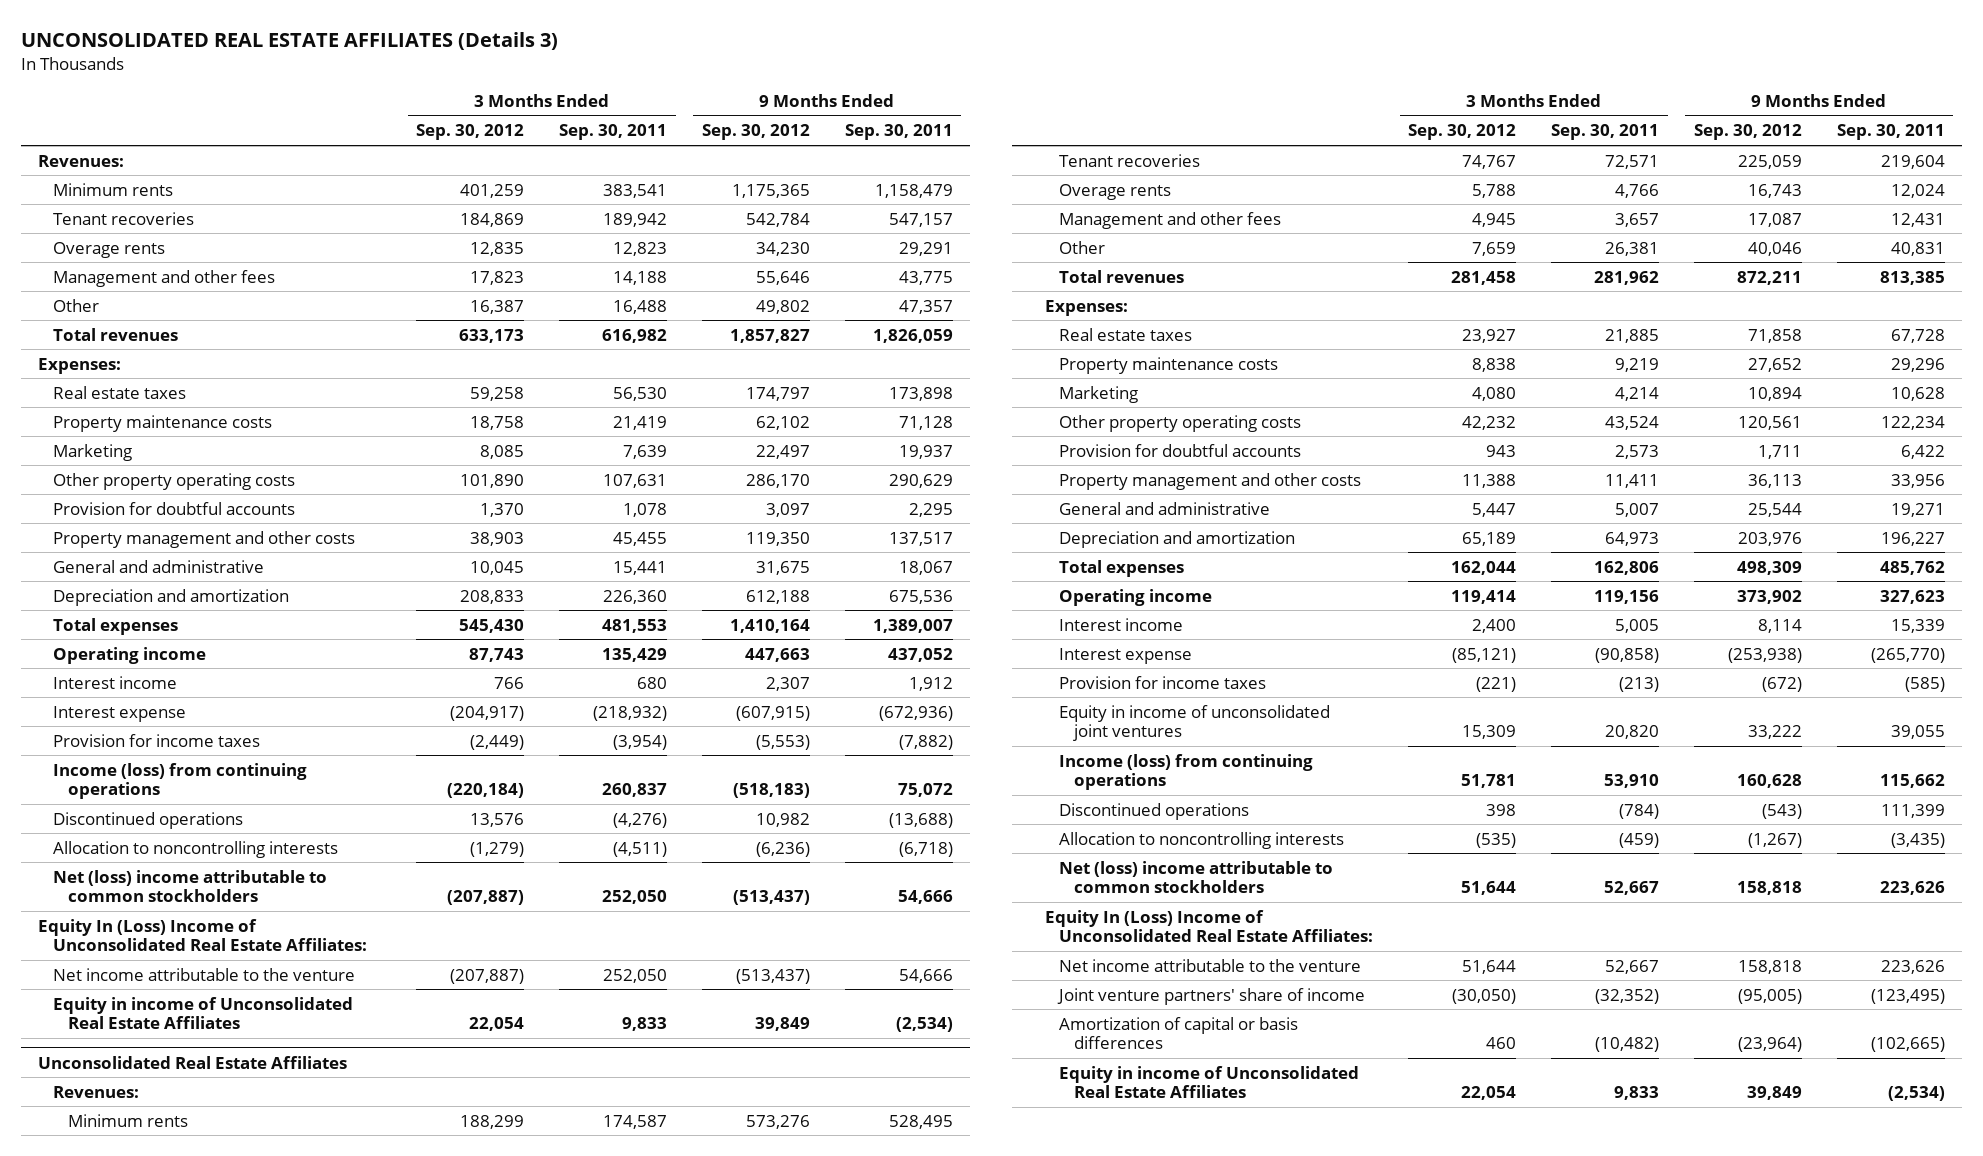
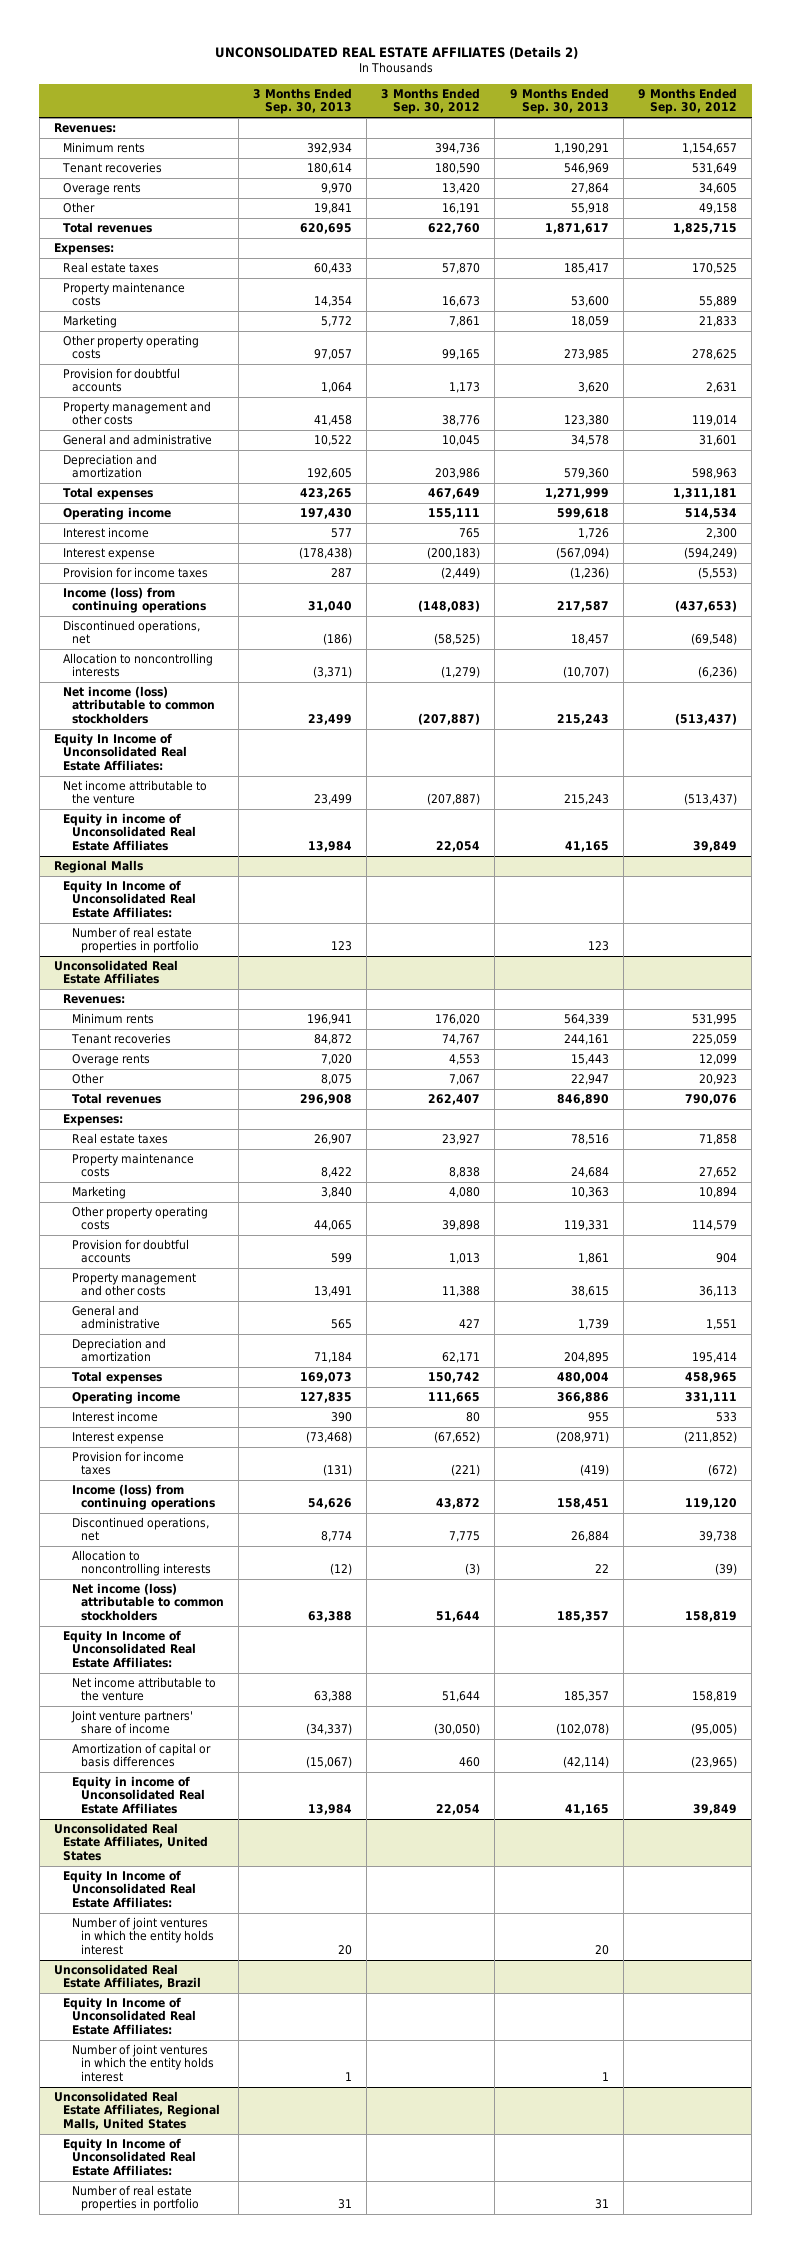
[20,31,558,50] UNCONSOLIDATED REAL ESTATE AFFILIATES (Details 3) -> [214,47,578,60] UNCONSOLIDATED REAL ESTATE AFFILIATES (Details 2)
[559,124,668,141] Sep. 30, 2011 -> none
[844,124,953,141] Sep. 30, 2011 -> none
none -> [252,87,352,115] 3 Months Ended Sep. 30, 2013
none -> [509,87,609,115] 9 Months Ended Sep. 30, 2013
[52,269,275,287] Management and other fees -> none
[460,183,525,198] 401,259 -> [435,143,481,155] 394,736
[731,183,810,198] 1,175,365 -> [681,143,737,155] 1,154,657
[460,212,525,227] 184,869 -> [435,163,481,175] 180,590
[745,212,810,227] 542,784 -> [691,163,737,175] 531,649
[470,241,525,256] 12,835 -> [442,183,481,195] 13,420
[755,241,810,256] 34,230 -> [698,183,737,195] 34,605
[470,299,525,314] 16,387 -> [442,203,481,215] 16,191
[755,299,810,314] 49,802 -> [698,203,737,215] 49,158
[459,328,525,343] 633,173 -> [428,223,481,235] 622,760
[729,328,810,343] 1,857,827 -> [672,223,737,235] 1,825,715
[470,386,525,401] 59,258 -> [442,263,481,275] 57,870
[745,386,810,401] 174,797 -> [691,263,737,275] 170,525
[470,415,525,430] 18,758 -> [442,296,481,308] 16,673
[755,415,810,430] 62,102 -> [698,296,737,308] 55,889
[480,444,525,459] 8,085 -> [449,316,481,328] 7,861
[755,444,810,459] 22,497 -> [698,316,737,328] 21,833
[460,473,525,488] 101,890 -> [442,349,481,361] 99,165
[745,473,810,488] 286,170 -> [691,349,737,361] 278,625
[480,502,525,517] 1,370 -> [449,382,481,394] 1,173
[765,502,810,517] 3,097 -> [705,382,737,394] 2,631
[470,531,525,546] 38,903 -> [442,415,481,427] 38,776
[745,531,810,546] 119,350 -> [691,415,737,427] 119,014
[755,560,810,575] 31,675 -> [698,435,737,447] 31,601
[460,589,525,604] 208,833 -> [435,468,481,480] 203,986
[745,589,810,604] 612,188 -> [691,468,737,480] 598,963
[459,618,525,633] 545,430 -> [428,488,481,500] 467,649
[729,618,810,633] 1,410,164 -> [672,488,737,500] 1,311,181
[469,647,525,662] 87,743 -> [428,508,481,520] 155,111
[744,647,810,662] 447,663 -> [684,508,737,520] 514,534
[494,676,525,689] 766 -> [459,528,481,539] 765
[765,676,810,691] 2,307 -> [705,528,737,540] 2,300
[450,705,525,721] (204,917) -> [427,547,481,560] (200,183)
[735,705,810,721] (607,915) -> [683,547,737,560] (594,249)
[447,783,525,799] (220,184) -> [418,600,481,613] (148,083)
[732,783,810,799] (518,183) -> [674,600,737,613] (437,653)
[52,811,243,829] Discontinued operations -> [62,620,200,645] Discontinued operations, net
[470,812,525,827] 13,576 -> [434,633,481,646] (58,525)
[755,812,810,827] 10,982 -> [690,633,737,646] (69,548)
[52,869,327,903] Net (loss) income attributable to common stockholders -> [62,686,215,724] Net income (loss) attributable to common stockholders
[37,918,367,952] Equity In (Loss) Income of Unconsolidated Real Estate Affiliates: -> [54,733,187,771] Equity In Income of Unconsolidated Real Estate Affiliates:
none -> [54,860,144,874] Regional Malls
none -> [62,880,196,918] Equity In Income of Unconsolidated Real Estate Affiliates:
none -> [71,927,199,954] Number of real estate properties in portfolio
[460,1114,525,1129] 188,299 -> [435,1014,481,1026] 176,020
[745,1114,810,1129] 573,276 -> [691,1014,737,1026] 531,995
[1059,211,1282,229] Management and other fees -> none
[1472,183,1517,198] 5,788 -> [449,1054,481,1066] 4,553
[1747,183,1802,198] 16,743 -> [698,1054,737,1066] 12,099
[1472,241,1517,256] 7,659 -> [449,1074,481,1086] 7,067
[1747,241,1802,256] 40,046 -> [698,1074,737,1086] 20,923
[1451,270,1517,285] 281,458 -> [428,1094,481,1106] 262,407
[1736,270,1802,285] 872,211 -> [684,1094,737,1106] 790,076
[1462,415,1517,430] 42,232 -> [442,1220,481,1232] 39,898
[1737,415,1802,430] 120,561 -> [691,1220,737,1232] 114,579
[1486,444,1517,457] 943 -> [449,1253,481,1265] 1,013
[1757,444,1802,459] 1,711 -> [715,1253,737,1264] 904
[1472,502,1517,517] 5,447 -> [459,1319,481,1329] 427
[1747,502,1802,517] 25,544 -> [705,1319,737,1331] 1,551
[1462,531,1517,546] 65,189 -> [442,1352,481,1364] 62,171
[1737,531,1802,546] 203,976 -> [691,1352,737,1364] 195,414
[1451,560,1517,575] 162,044 -> [428,1372,481,1384] 150,742
[1736,560,1802,575] 498,309 -> [684,1372,737,1384] 458,965
[1451,589,1517,604] 119,414 -> [428,1392,481,1404] 111,665
[1736,589,1802,604] 373,902 -> [684,1392,737,1404] 331,111
[1472,618,1517,633] 2,400 -> [466,1412,481,1423] 80
[1757,618,1802,633] 8,114 -> [715,1412,737,1423] 533
[1452,647,1517,663] (85,121) -> [434,1431,481,1444] (67,652)
[1727,647,1802,663] (253,938) -> [683,1431,737,1444] (211,852)
[1059,704,1331,742] Equity in income of unconsolidated joint ventures -> none
[1461,774,1517,789] 51,781 -> [436,1498,481,1510] 43,872
[1736,774,1802,789] 160,628 -> [684,1498,737,1510] 119,120
[1059,802,1250,820] Discontinued operations -> [71,1517,209,1542] Discontinued operations, net
[1486,803,1517,816] 398 -> [449,1531,481,1543] 7,775
[1761,803,1802,819] (543) -> [698,1531,737,1543] 39,738
[1476,832,1517,848] (535) -> [465,1563,481,1576] (3)
[1747,832,1802,848] (1,267) -> [714,1563,737,1576] (39)
[1059,860,1334,894] Net (loss) income attributable to common stockholders -> [71,1583,224,1621] Net income (loss) attributable to common stockholders
[1736,881,1802,896] 158,818 -> [684,1610,737,1622] 158,819
[1044,909,1374,943] Equity In (Loss) Income of Unconsolidated Real Estate Affiliates: -> [62,1630,196,1668] Equity In Income of Unconsolidated Real Estate Affiliates:
[1737,959,1802,974] 158,818 -> [691,1691,737,1703] 158,819
[1737,1037,1802,1053] (23,964) -> [690,1756,737,1769] (23,965)
none -> [54,1823,208,1861] Unconsolidated Real Estate Affiliates, United States
none -> [62,1870,196,1908] Equity In Income of Unconsolidated Real Estate Affiliates:
none -> [71,1917,214,1955] Number of joint ventures in which the entity holds interest
none -> [54,1964,201,1990] Unconsolidated Real Estate Affiliates, Brazil
none -> [62,1997,196,2035] Equity In Income of Unconsolidated Real Estate Affiliates:
none -> [71,2044,214,2082] Number of joint ventures in which the entity holds interest
none -> [54,2091,220,2130] Unconsolidated Real Estate Affiliates, Regional Malls, United States
none -> [62,2138,196,2176] Equity In Income of Unconsolidated Real Estate Affiliates:
none -> [71,2185,199,2212] Number of real estate properties in portfolio

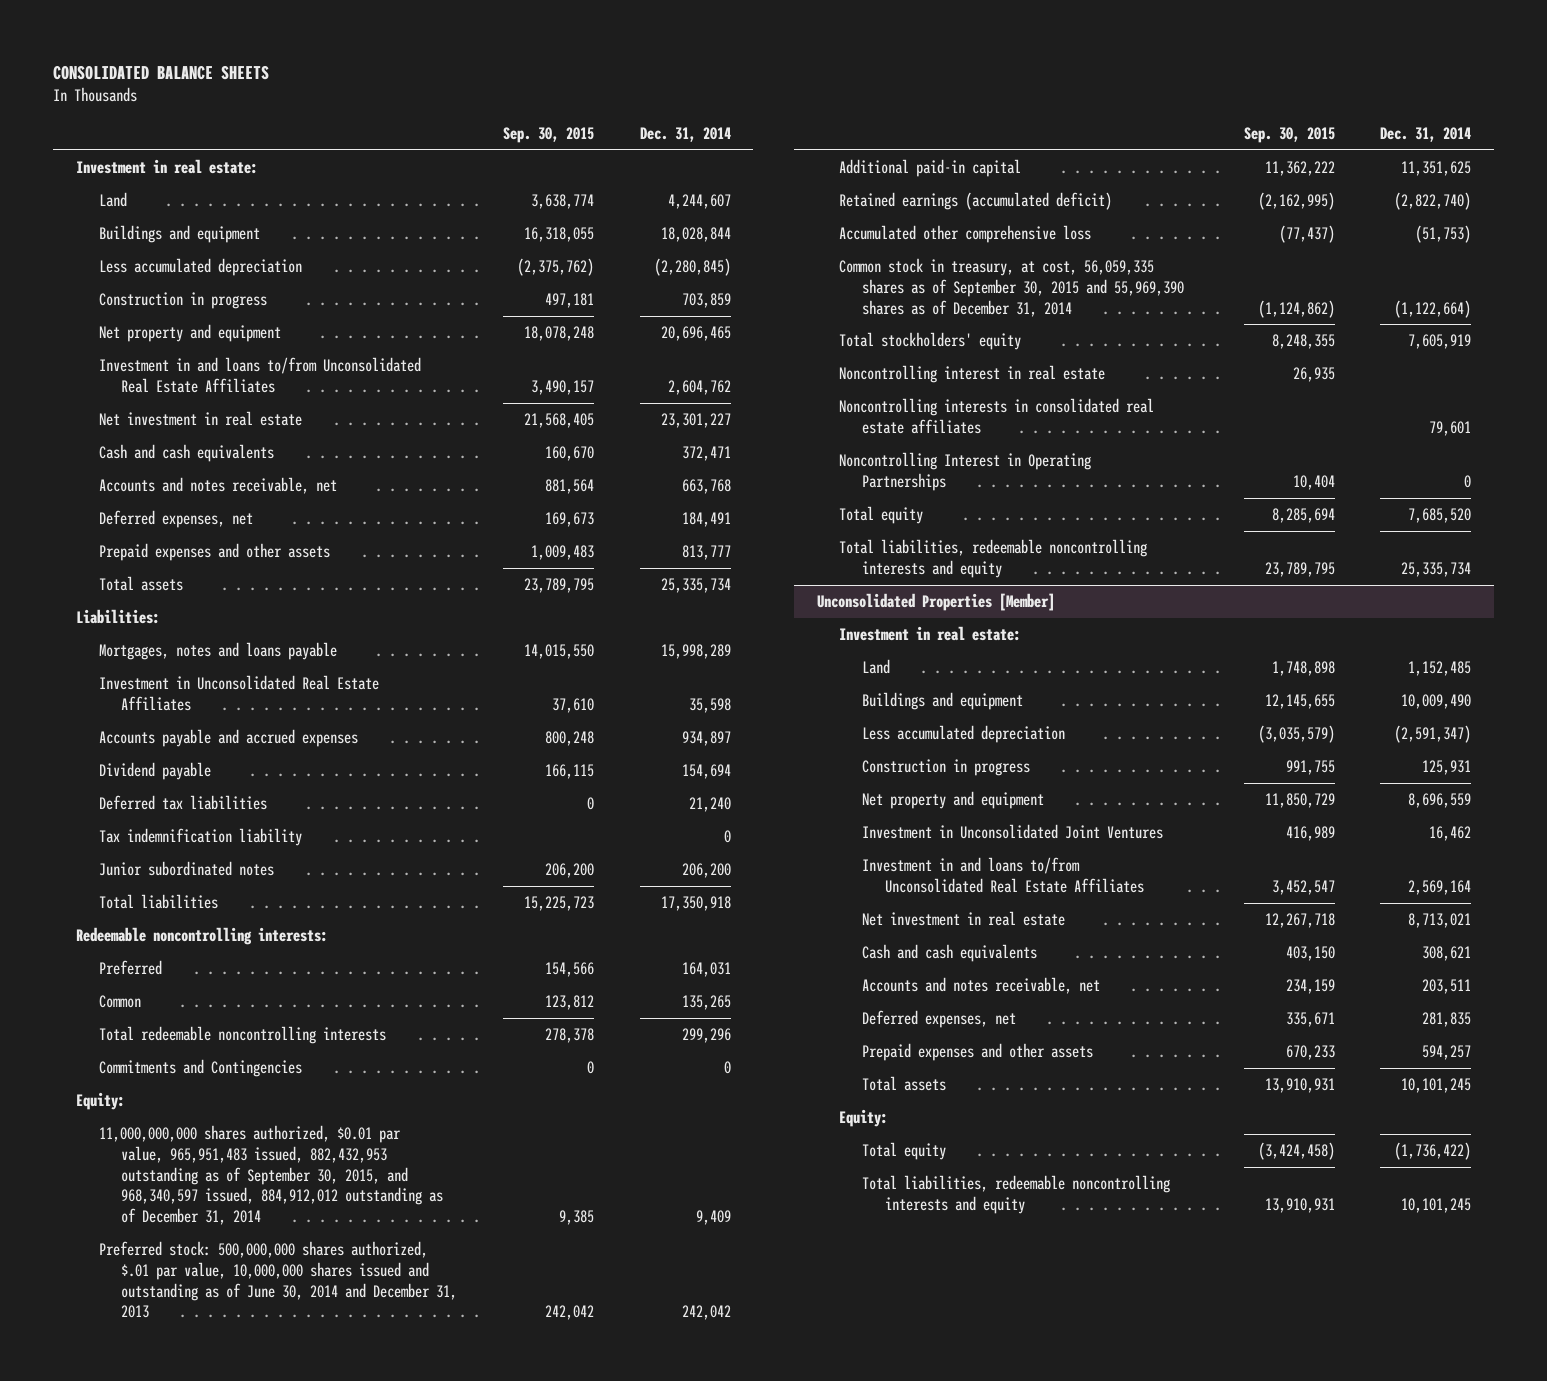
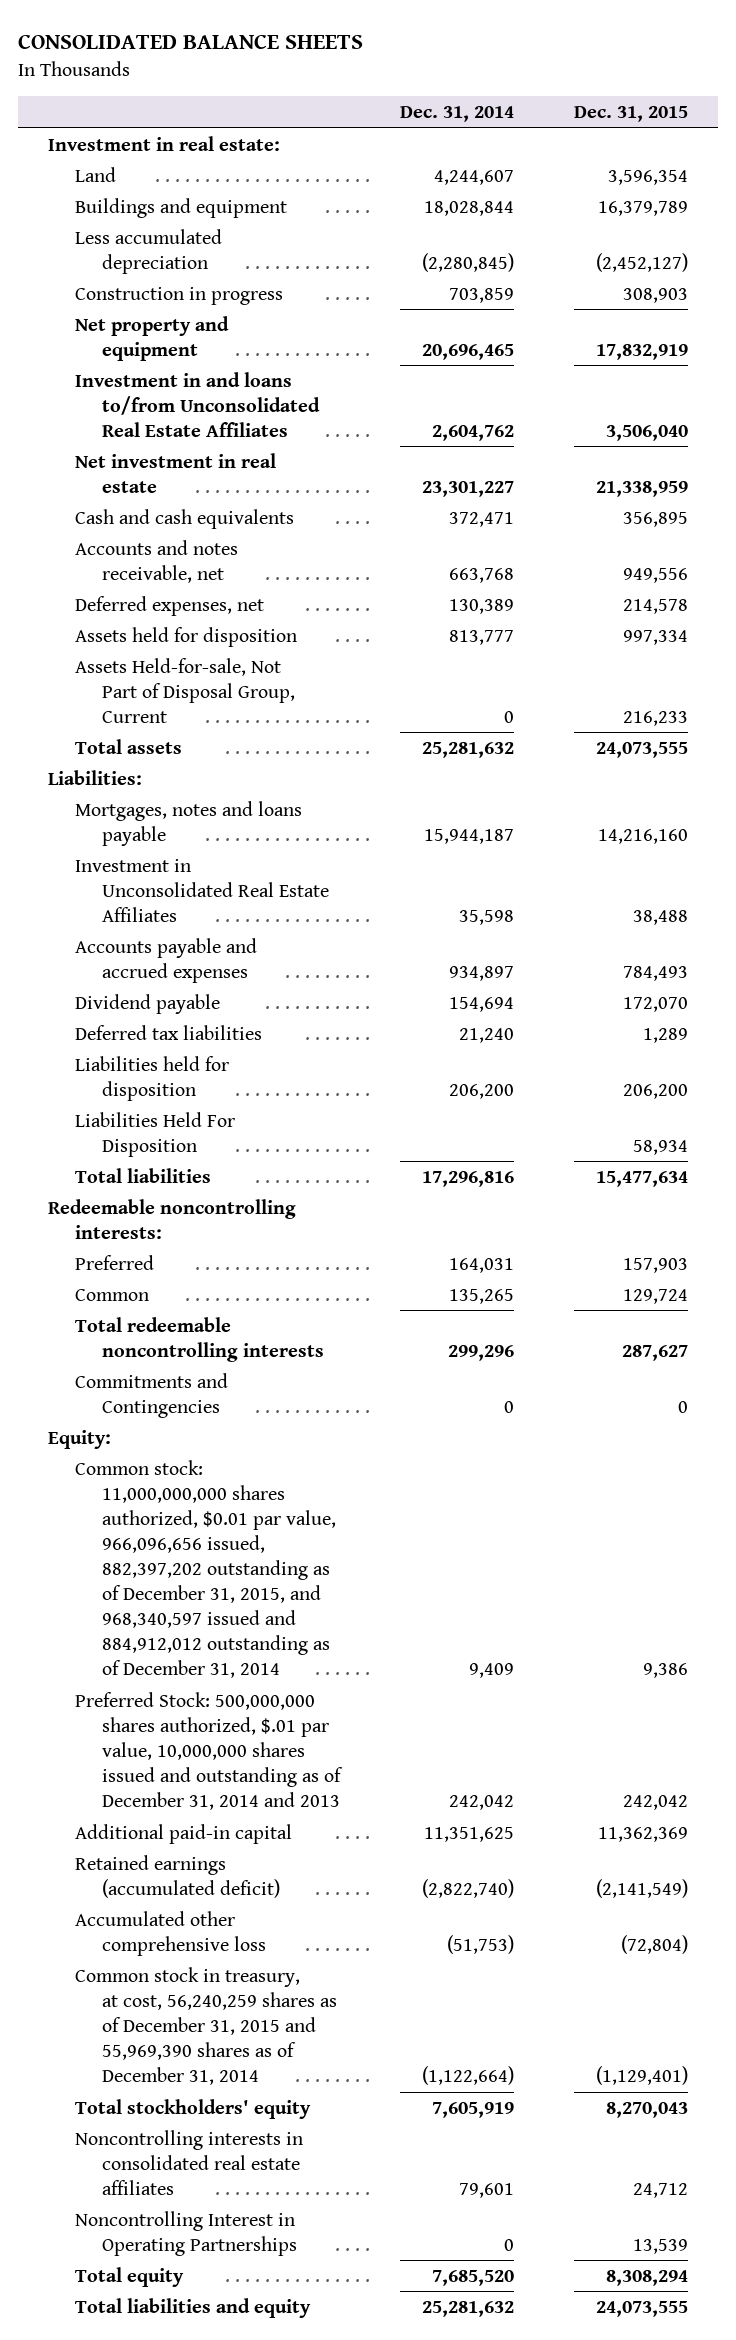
[502,126,594,143] Sep. 30, 2015 -> none
none -> [573,106,688,123] Dec. 31, 2015
[681,512,731,528] 184,491 -> [448,598,514,614] 130,389
[98,543,330,562] Prepaid expenses and other assets -> [74,626,297,647] Assets held for disposition
none -> [74,657,295,723] Assets Held-for-sale, Not Part of Disposal Group, Current
[660,578,731,594] 25,335,734 -> [421,741,514,758] 25,281,632
[660,644,731,660] 15,998,289 -> [423,828,514,844] 15,944,187
[98,828,302,847] Tax indemnification liability -> none
[98,861,274,877] Junior subordinated notes -> [74,1055,229,1101] Liabilities held for disposition
none -> [74,1111,235,1157] Liabilities Held For Disposition
[660,896,731,912] 17,350,918 -> [421,1170,514,1187] 17,296,816
[98,1125,444,1226] 11,000,000,000 shares authorized, $0.01 par value, 965,951,483 issued, 882,432,953 outstanding as of September 30, 2015, and 968,340,597 issued, 884,912,012 outstanding as of December 31, 2014 -> [74,1459,336,1679] Common stock: 11,000,000,000 shares authorized, $0.01 par value, 966,096,656 issued, 882,397,202 outstanding as of December 31, 2015, and 968,340,597 issued and 884,912,012 outstanding as of December 31, 2014
[98,1241,458,1319] Preferred stock: 500,000,000 shares authorized, $.01 par value, 10,000,000 shares issued and outstanding as of June 30, 2014 and December 31, 2013 -> [74,1691,343,1811] Preferred Stock: 500,000,000 shares authorized, $.01 par value, 10,000,000 shares issued and outstanding as of December 31, 2014 and 2013
[839,258,1185,317] Common stock in treasury, at cost, 56,059,335 shares as of September 30, 2015 and 55,969,390 shares as of December 31, 2014 -> [74,1966,337,2086] Common stock in treasury, at cost, 56,240,259 shares as of December 31, 2015 and 55,969,390 shares as of December 31, 2014
[839,365,1106,384] Noncontrolling interest in real estate -> none
[816,593,1055,612] Unconsolidated Properties [Member] -> none
[839,626,1022,642] Investment in real estate: -> none
[862,659,891,675] Land -> none
[862,692,1024,711] Buildings and equipment -> none
[862,725,1066,744] Less accumulated depreciation -> none
[862,759,1031,777] Construction in progress -> none
[862,791,1045,810] Net property and equipment -> none
[862,824,1164,840] Investment in Unconsolidated Joint Ventures -> none
[862,857,1144,893] Investment in and loans to/from Unconsolidated Real Estate Affiliates -> none
[862,911,1066,927] Net investment in real estate -> none
[862,944,1038,963] Cash and cash equivalents -> none
[862,977,1101,995] Accounts and notes receivable, net -> none
[862,1010,1017,1029] Deferred expenses, net -> none
[862,1043,1094,1062] Prepaid expenses and other assets -> none
[862,1076,947,1092] Total assets -> none
[839,1109,889,1128] Equity: -> none
[862,1142,947,1161] Total equity -> none
[862,1175,1171,1214] Total liabilities, redeemable noncontrolling interests and equity -> none
[839,539,1148,578] Total liabilities, redeemable noncontrolling interests and equity -> [74,2297,311,2318] Total liabilities and equity
[1401,561,1472,577] 25,335,734 -> [421,2300,514,2317] 25,281,632

